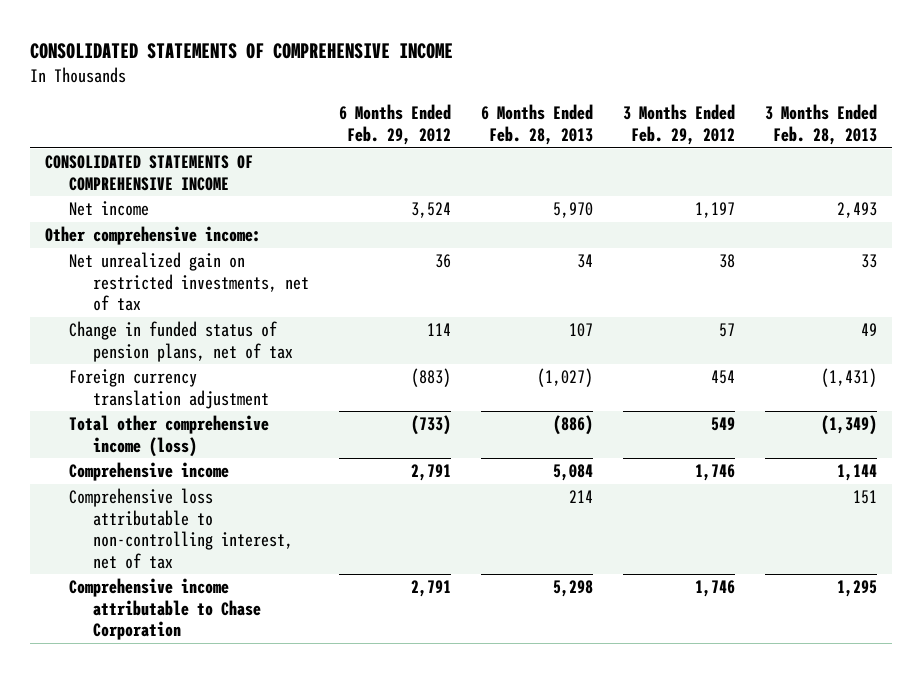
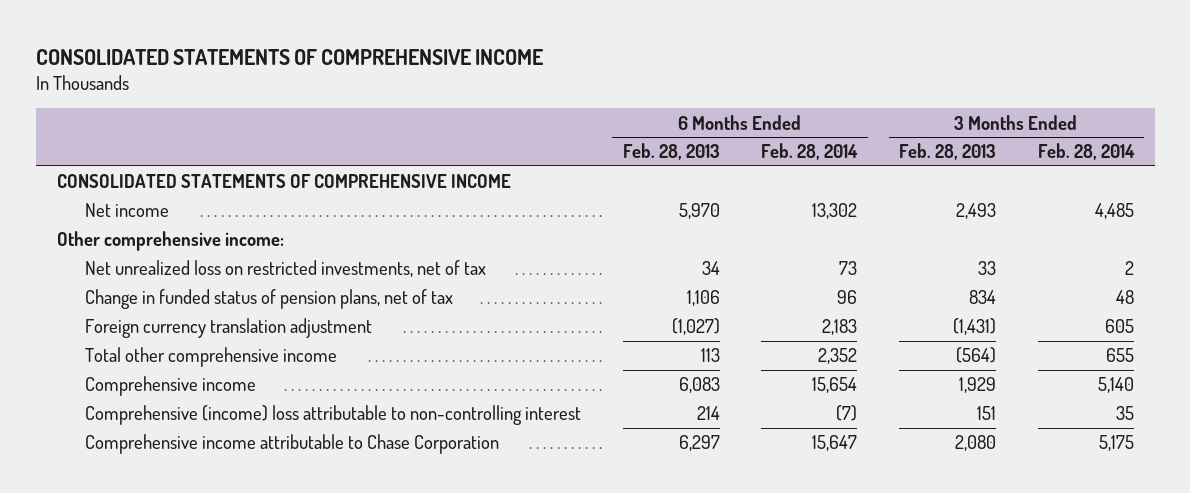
[339,104,452,145] 6 Months Ended Feb. 29, 2012 -> none
[623,104,736,145] 3 Months Ended Feb. 29, 2012 -> none
none -> [761,143,859,161] Feb. 28, 2014
none -> [1037,143,1135,161] Feb. 28, 2014
[69,252,310,312] Net unrealized gain on restricted investments, net of tax -> [84,260,486,278] Net unrealized loss on restricted investments, net of tax
[569,323,594,338] 107 -> [686,290,720,307] 1,106
[861,323,878,337] 49 -> [969,290,997,305] 834
[69,415,270,457] Total other comprehensive income (loss) -> [84,347,337,368] Total other comprehensive income
[553,415,594,436] (886) -> [700,348,720,363] 113
[821,415,878,436] (1,349) -> [956,347,997,364] (564)
[553,464,594,482] 5,084 -> [678,377,720,394] 6,083
[837,464,878,482] 1,144 -> [959,377,997,394] 1,929
[69,488,294,569] Comprehensive loss attributable to non-controlling interest, net of tax -> [84,405,581,426] Comprehensive (income) loss attributable to non-controlling interest
[553,580,594,598] 5,298 -> [678,435,720,452] 6,297
[837,580,878,598] 1,295 -> [955,435,997,452] 2,080

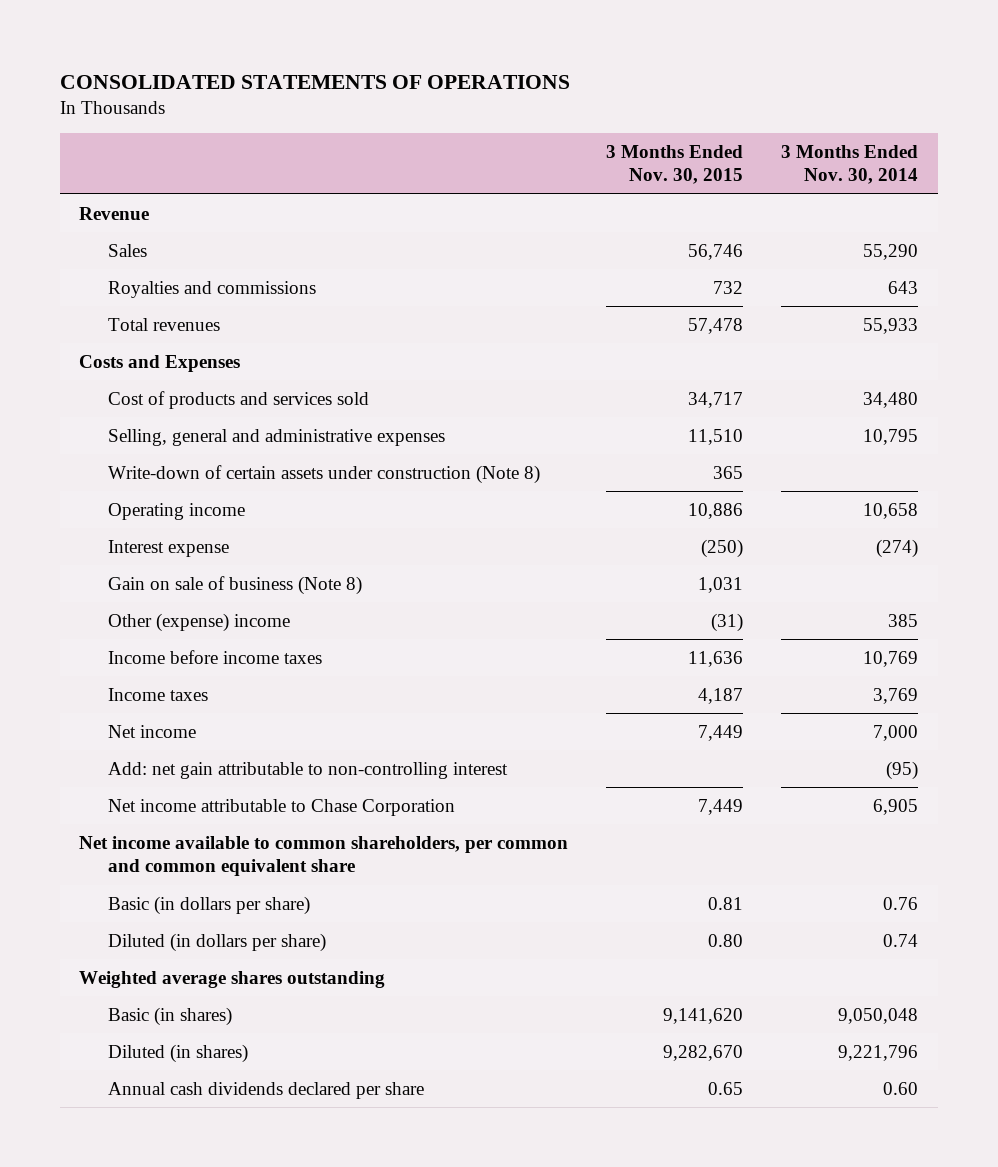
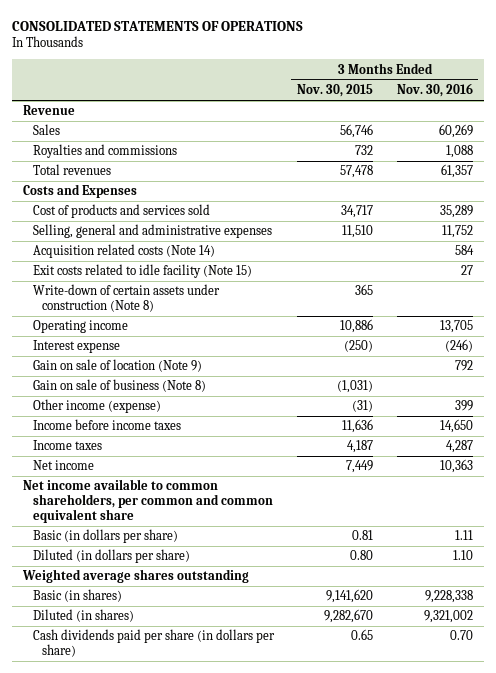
[781,144,919,185] 3 Months Ended Nov. 30, 2014 -> none
none -> [396,83,473,98] Nov. 30, 2016
none -> [32,244,215,259] Acquisition related costs (Note 14)
none -> [32,264,252,279] Exit costs related to idle facility (Note 15)
none -> [32,359,202,373] Gain on sale of location (Note 9)
[698,576,744,593] 1,031 -> [337,380,374,394] (1,031)
[108,612,291,632] Other (expense) income -> [32,399,161,414] Other income (expense)
[108,761,509,779] Add: net gain attributable to non-controlling interest -> none
[108,798,456,816] Net income attributable to Chase Corporation -> none
[108,1081,425,1099] Annual cash dividends declared per share -> none
none -> [32,629,275,658] Cash dividends paid per share (in dollars per share)

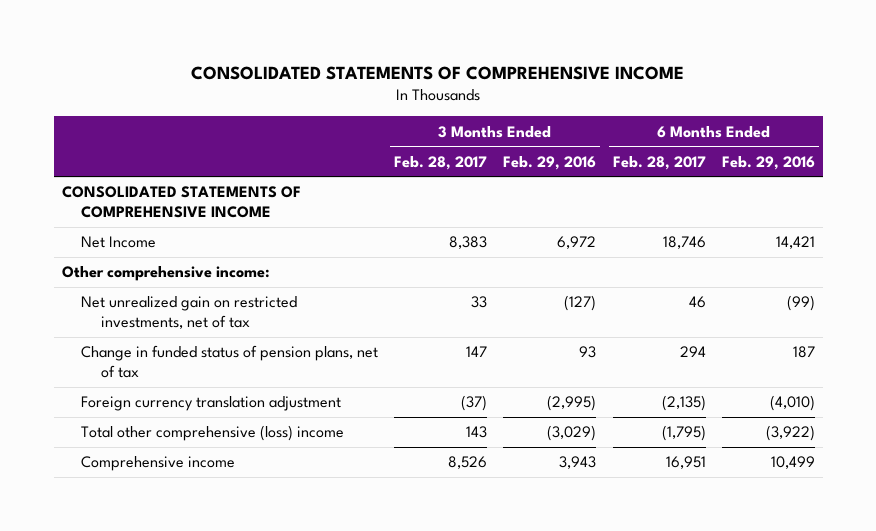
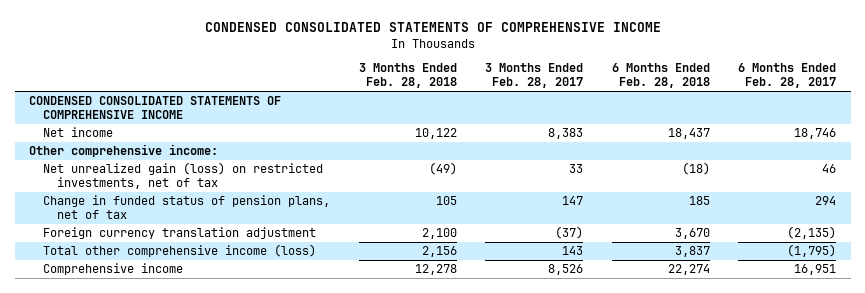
[191,65,685,80] CONSOLIDATED STATEMENTS OF COMPREHENSIVE INCOME -> [204,22,661,33] CONDENSED CONSOLIDATED STATEMENTS OF COMPREHENSIVE INCOME
[503,155,597,170] Feb. 29, 2016 -> none
[721,155,815,170] Feb. 29, 2016 -> none
none -> [358,63,457,89] 3 Months Ended Feb. 28, 2018
none -> [611,63,710,89] 6 Months Ended Feb. 28, 2018
[61,186,301,219] CONSOLIDATED STATEMENTS OF COMPREHENSIVE INCOME -> [29,96,282,120] CONDENSED CONSOLIDATED STATEMENTS OF COMPREHENSIVE INCOME
[81,236,157,249] Net Income -> [43,127,114,138] Net income
[81,296,298,330] Net unrealized gain on restricted investments, net of tax -> [43,162,324,190] Net unrealized gain (loss) on restricted investments, net of tax
[81,425,345,442] Total other comprehensive (loss) income -> [43,244,317,258] Total other comprehensive income (loss)

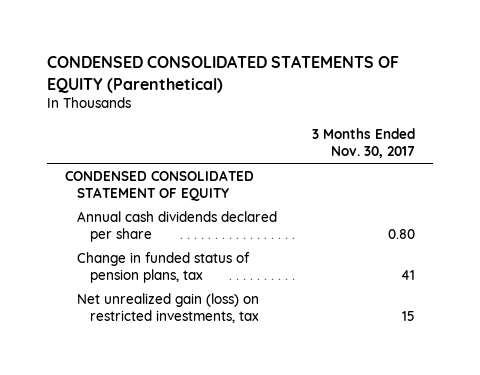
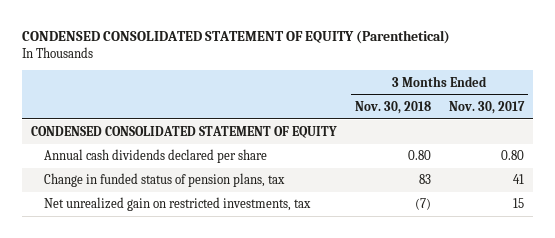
[47,55,400,93] CONDENSED CONSOLIDATED STATEMENTS OF EQUITY (Parenthetical) -> [22,30,451,45] CONDENSED CONSOLIDATED STATEMENT OF EQUITY (Parenthetical)
none -> [354,100,431,114] Nov. 30, 2018
[77,293,260,323] Net unrealized gain (loss) on restricted investments, tax -> [44,197,312,212] Net unrealized gain on restricted investments, tax

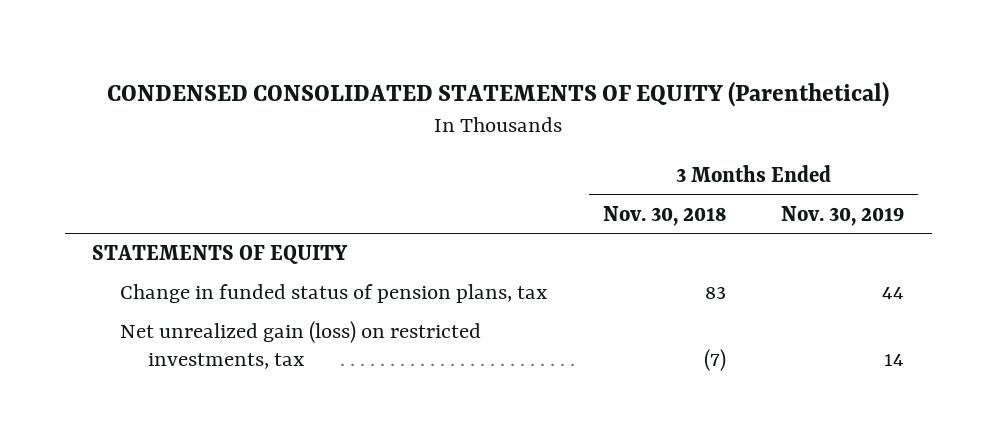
[22,30,451,45] CONDENSED CONSOLIDATED STATEMENT OF EQUITY (Parenthetical) -> [107,80,890,107] CONDENSED CONSOLIDATED STATEMENTS OF EQUITY (Parenthetical)
[448,100,525,114] Nov. 30, 2017 -> none
none -> [781,205,905,226] Nov. 30, 2019
[44,149,268,164] Annual cash dividends declared per share -> none
[31,126,338,139] CONDENSED CONSOLIDATED STATEMENT OF EQUITY -> [92,245,349,265] STATEMENTS OF EQUITY
[44,197,312,212] Net unrealized gain on restricted investments, tax -> [120,321,482,369] Net unrealized gain (loss) on restricted investments, tax

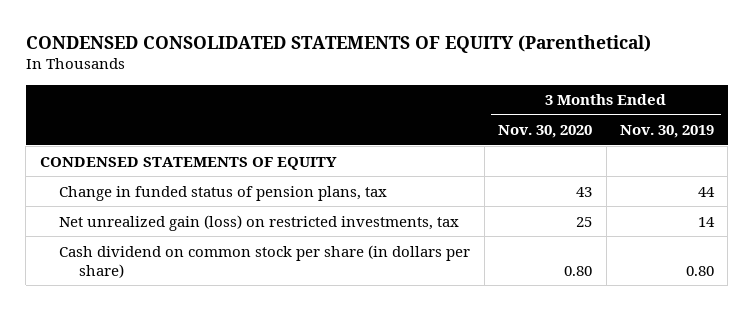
[602,205,726,226] Nov. 30, 2018 -> none
none -> [498,125,593,139] Nov. 30, 2020
[92,245,349,265] STATEMENTS OF EQUITY -> [39,156,337,170] CONDENSED STATEMENTS OF EQUITY
none -> [59,244,471,278] Cash dividend on common stock per share (in dollars per share)

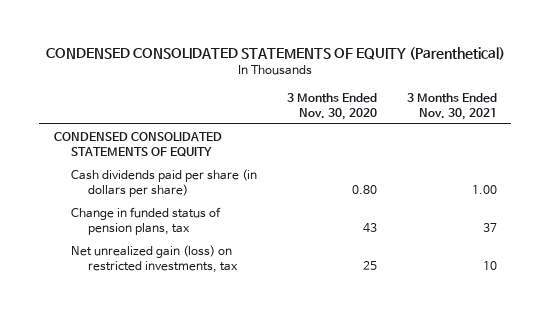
[619,125,714,139] Nov. 30, 2019 -> none
none -> [406,92,497,120] 3 Months Ended Nov. 30, 2021
[39,156,337,170] CONDENSED STATEMENTS OF EQUITY -> [53,131,222,157] CONDENSED CONSOLIDATED STATEMENTS OF EQUITY
none -> [70,168,257,197] Cash dividends paid per share (in dollars per share)
[59,244,471,278] Cash dividend on common stock per share (in dollars per share) -> none

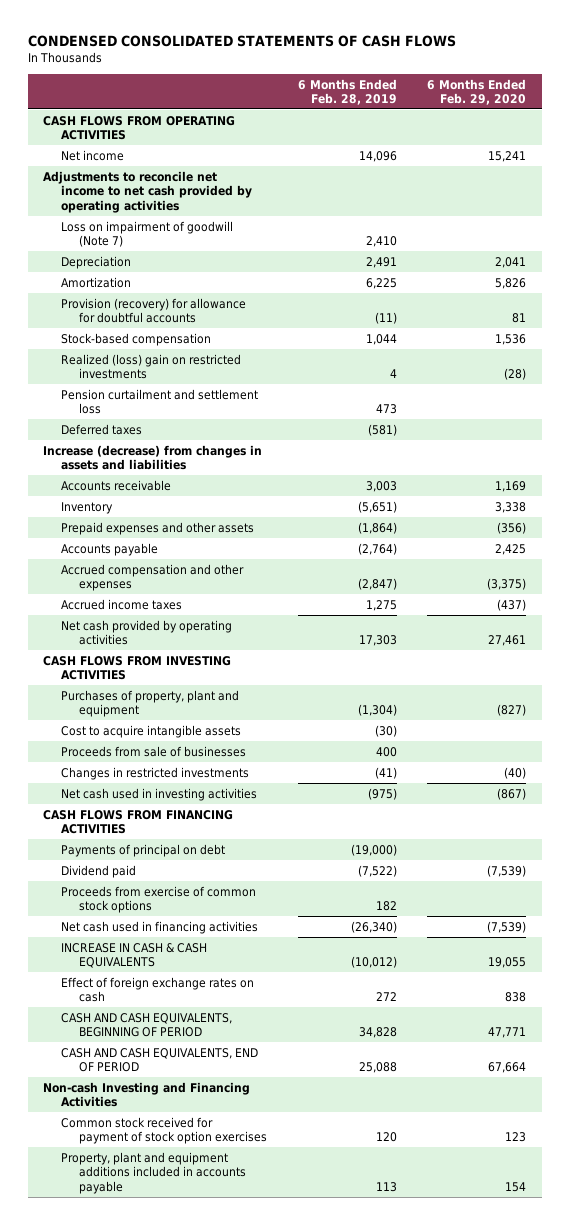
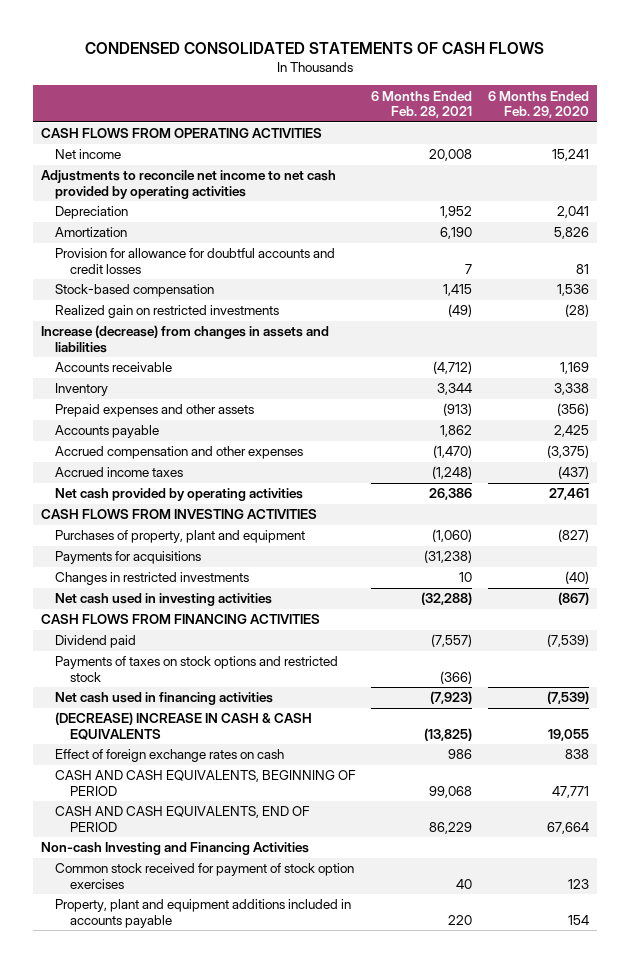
[297,78,397,106] 6 Months Ended Feb. 28, 2019 -> none
none -> [371,90,473,119] 6 Months Ended Feb. 28, 2021
[60,220,233,248] Loss on impairment of goodwill (Note 7) -> none
[60,297,246,324] Provision (recovery) for allowance for doubtful accounts -> [55,248,336,274] Provision for allowance for doubtful accounts and credit losses
[60,388,258,415] Pension curtailment and settlement loss -> none
[60,423,142,435] Deferred taxes -> none
[60,353,241,380] Realized (loss) gain on restricted investments -> [55,305,280,319] Realized gain on restricted investments
[60,724,241,738] Cost to acquire intangible assets -> none
[60,745,246,757] Proceeds from sale of businesses -> none
none -> [55,551,202,565] Payments for acquisitions
[60,843,225,857] Payments of principal on debt -> none
[60,885,256,914] Proceeds from exercise of common stock options -> none
none -> [55,656,339,682] Payments of taxes on stock options and restricted stock
[60,942,207,969] INCREASE IN CASH & CASH EQUIVALENTS -> [55,712,313,740] (DECREASE) INCREASE IN CASH & CASH EQUIVALENTS

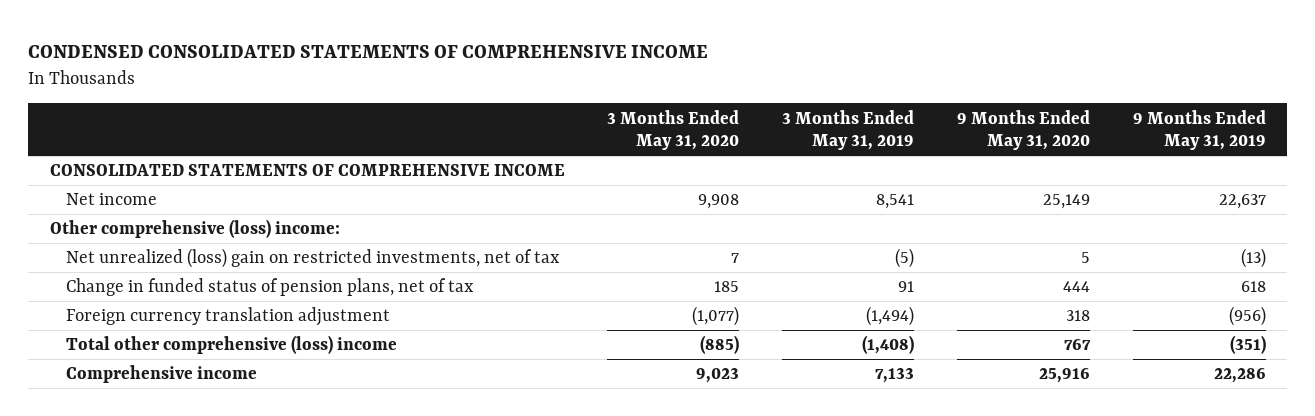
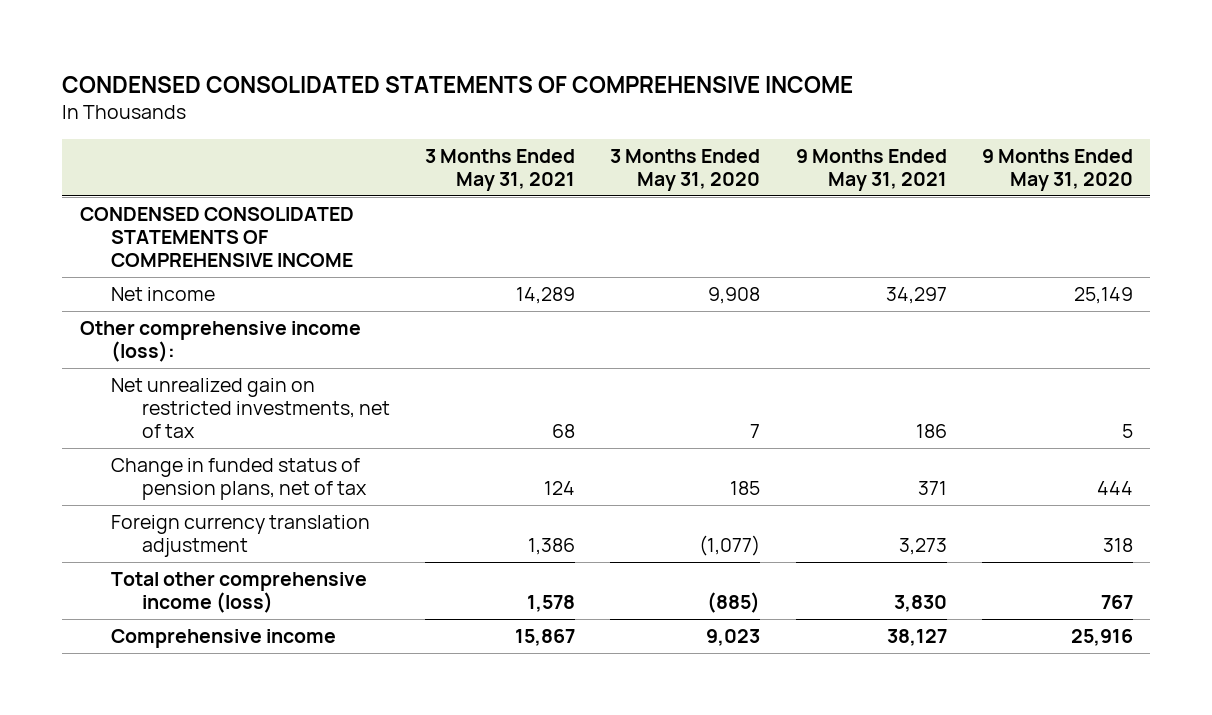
[782,109,915,150] 3 Months Ended May 31, 2019 -> none
[1132,109,1266,150] 9 Months Ended May 31, 2019 -> none
none -> [425,149,576,192] 3 Months Ended May 31, 2021
none -> [795,149,947,192] 9 Months Ended May 31, 2021
[49,164,565,177] CONSOLIDATED STATEMENTS OF COMPREHENSIVE INCOME -> [79,207,354,267] CONDENSED CONSOLIDATED STATEMENTS OF COMPREHENSIVE INCOME
[49,219,340,239] Other comprehensive (loss) income: -> [79,321,361,363] Other comprehensive income (loss):
[66,248,561,269] Net unrealized (loss) gain on restricted investments, net of tax -> [111,378,391,438] Net unrealized gain on restricted investments, net of tax
[66,335,398,355] Total other comprehensive (loss) income -> [111,572,368,614] Total other comprehensive income (loss)

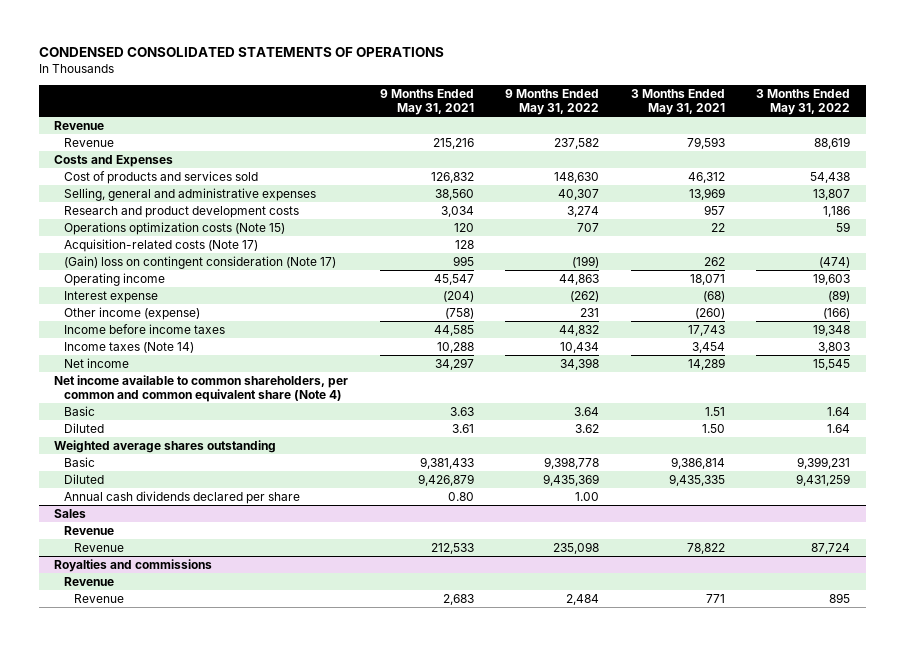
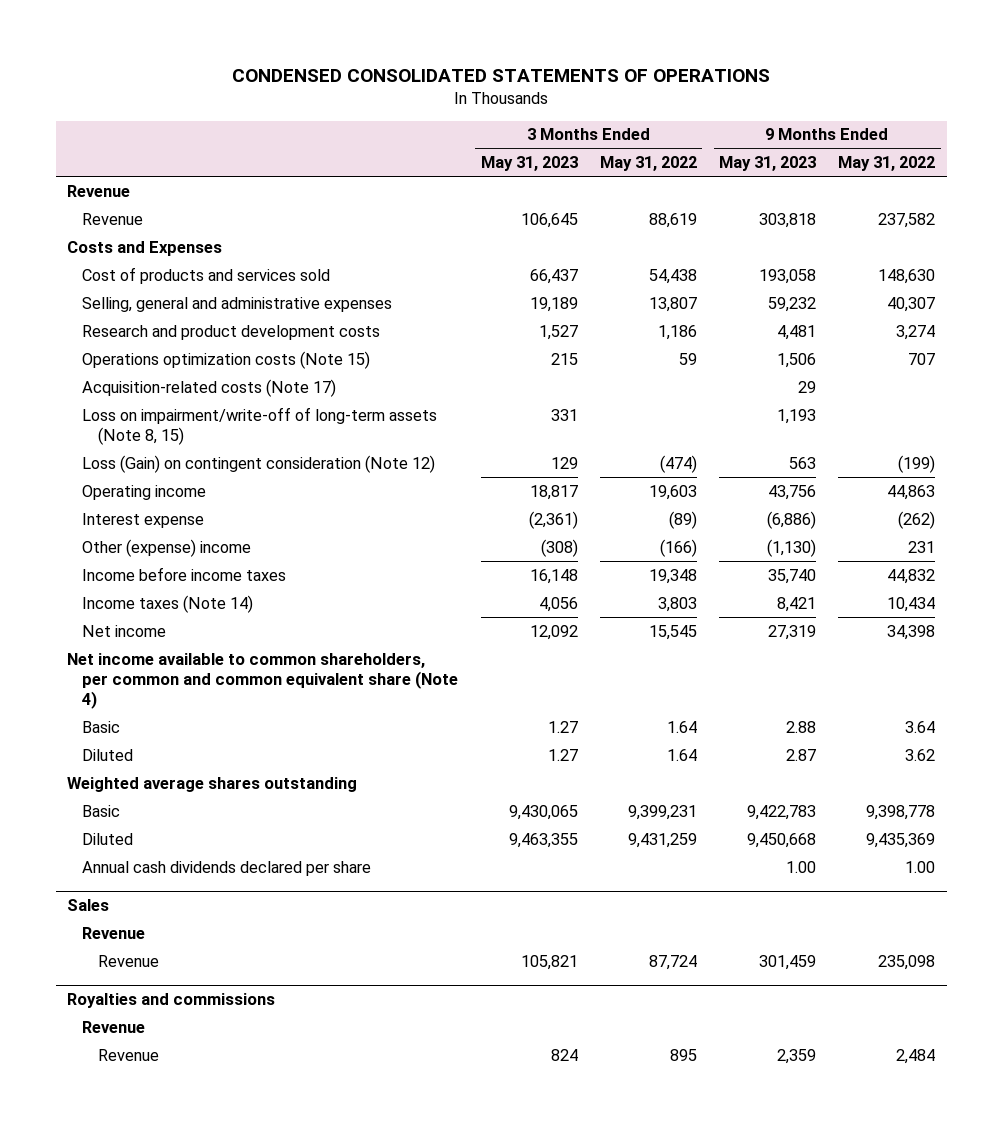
[379,89,474,115] 9 Months Ended May 31, 2021 -> none
[630,89,725,115] 3 Months Ended May 31, 2021 -> none
none -> [480,156,578,172] May 31, 2023
none -> [719,156,817,172] May 31, 2023
none -> [82,406,438,445] Loss on impairment/write-off of long-term assets (Note 8, 15)
[64,255,337,269] (Gain) loss on contingent consideration (Note 17) -> [82,454,436,473] Loss (Gain) on contingent consideration (Note 12)
[64,306,201,320] Other income (expense) -> [82,538,252,557] Other (expense) income

